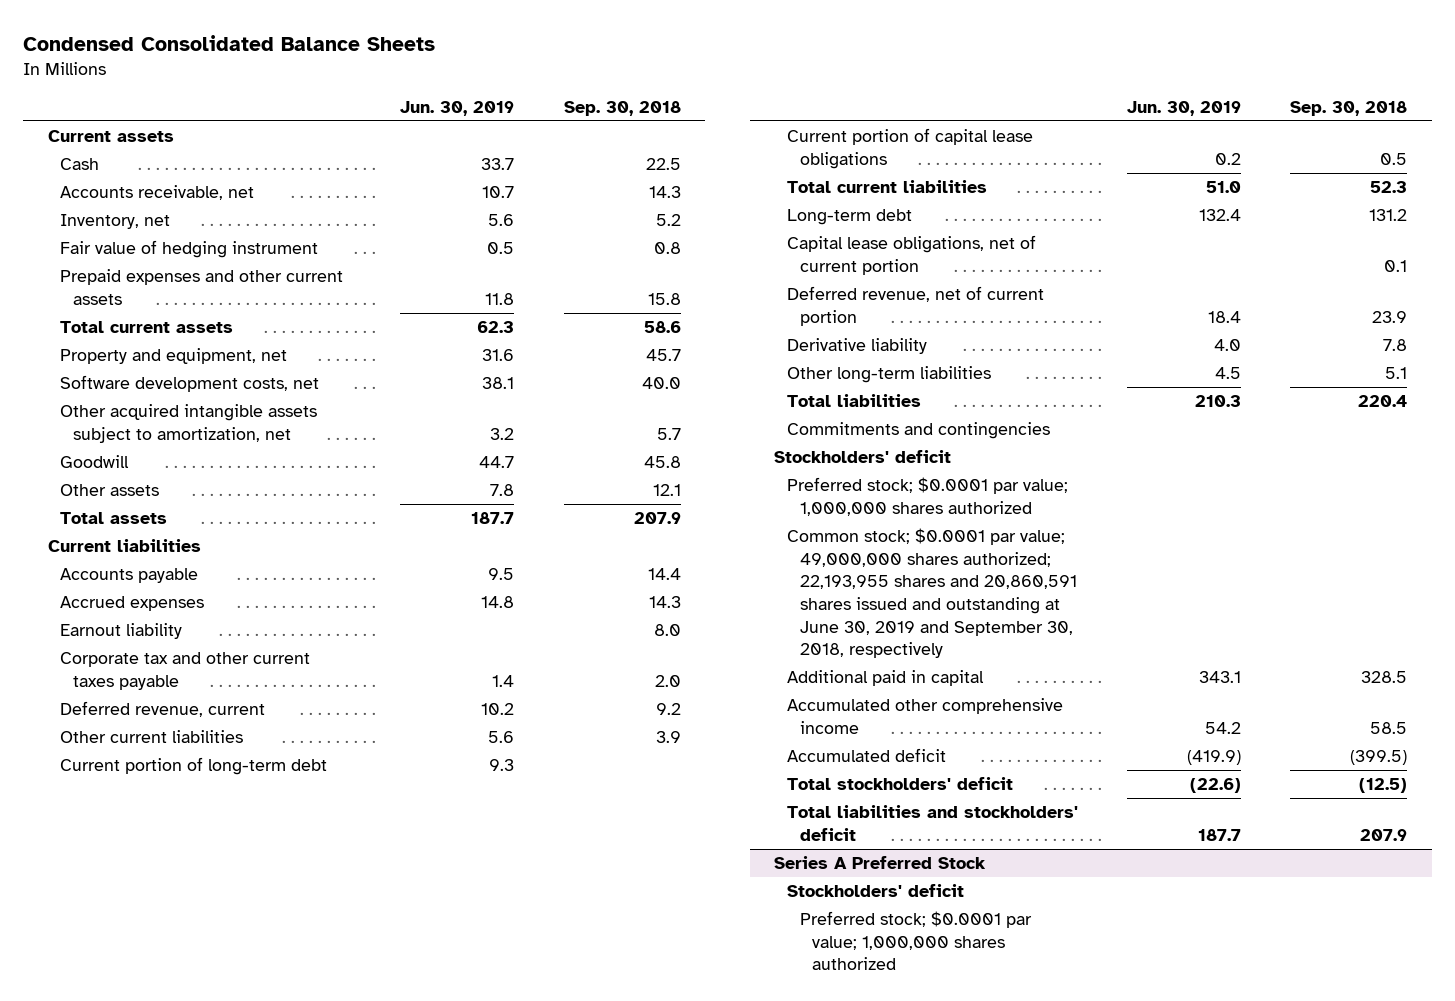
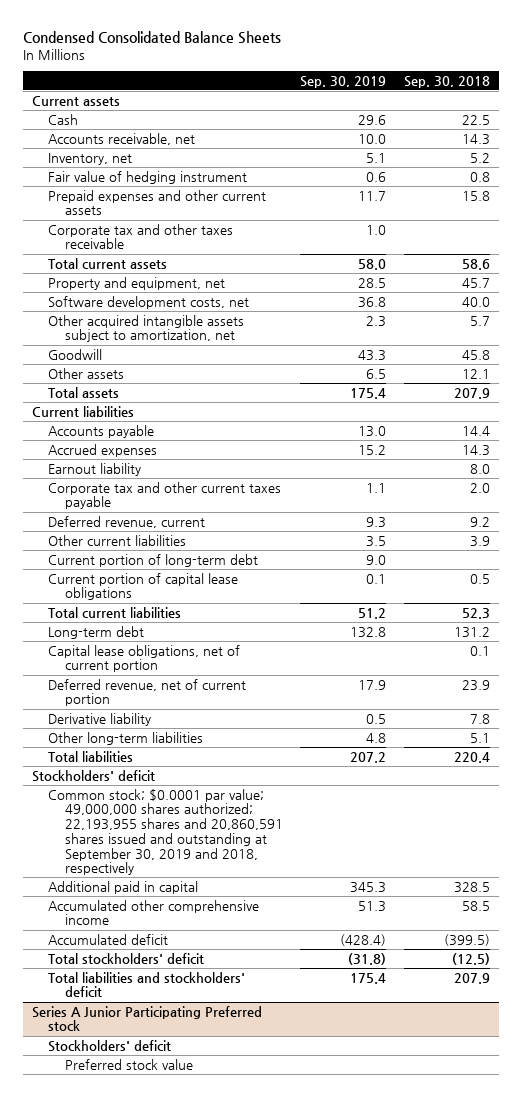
[400,101,515,117] Jun. 30, 2019 -> none
none -> [300,75,387,88] Sep. 30, 2019
none -> [48,223,234,250] Corporate tax and other taxes receivable
[786,422,1050,440] Commitments and contingencies -> none
[786,477,1068,516] Preferred stock; $0.0001 par value; 1,000,000 shares authorized -> none
[786,528,1077,659] Common stock; $0.0001 par value; 49,000,000 shares authorized; 22,193,955 shares and 20,860,591 shares issued and outstanding at June 30, 2019 and September 30, 2018, respectively -> [48,788,283,876] Common stock; $0.0001 par value; 49,000,000 shares authorized; 22,193,955 shares and 20,860,591 shares issued and outstanding at September 30, 2019 and 2018, respectively
[774,856,987,870] Series A Preferred Stock -> [31,1005,262,1032] Series A Junior Participating Preferred stock
[799,911,1032,971] Preferred stock; $0.0001 par value; 1,000,000 shares authorized -> [64,1058,193,1070] Preferred stock value

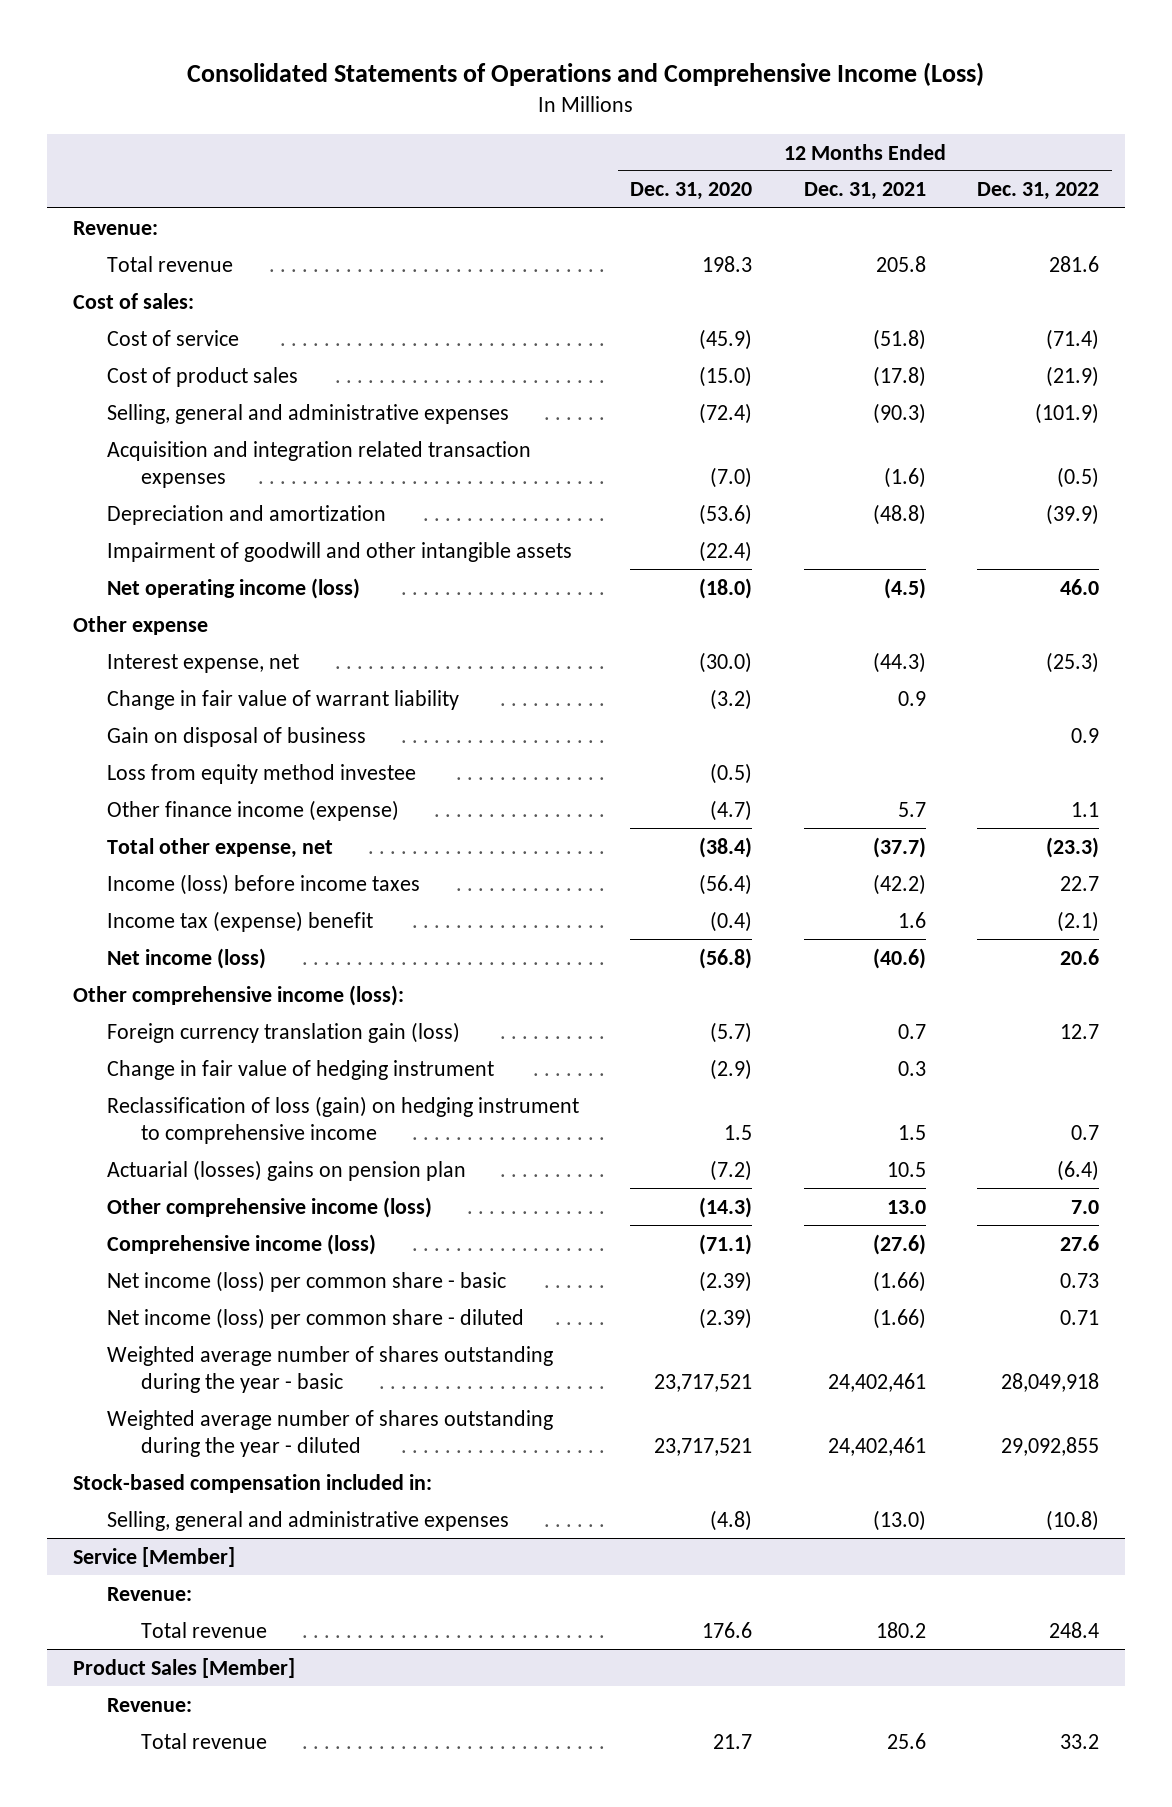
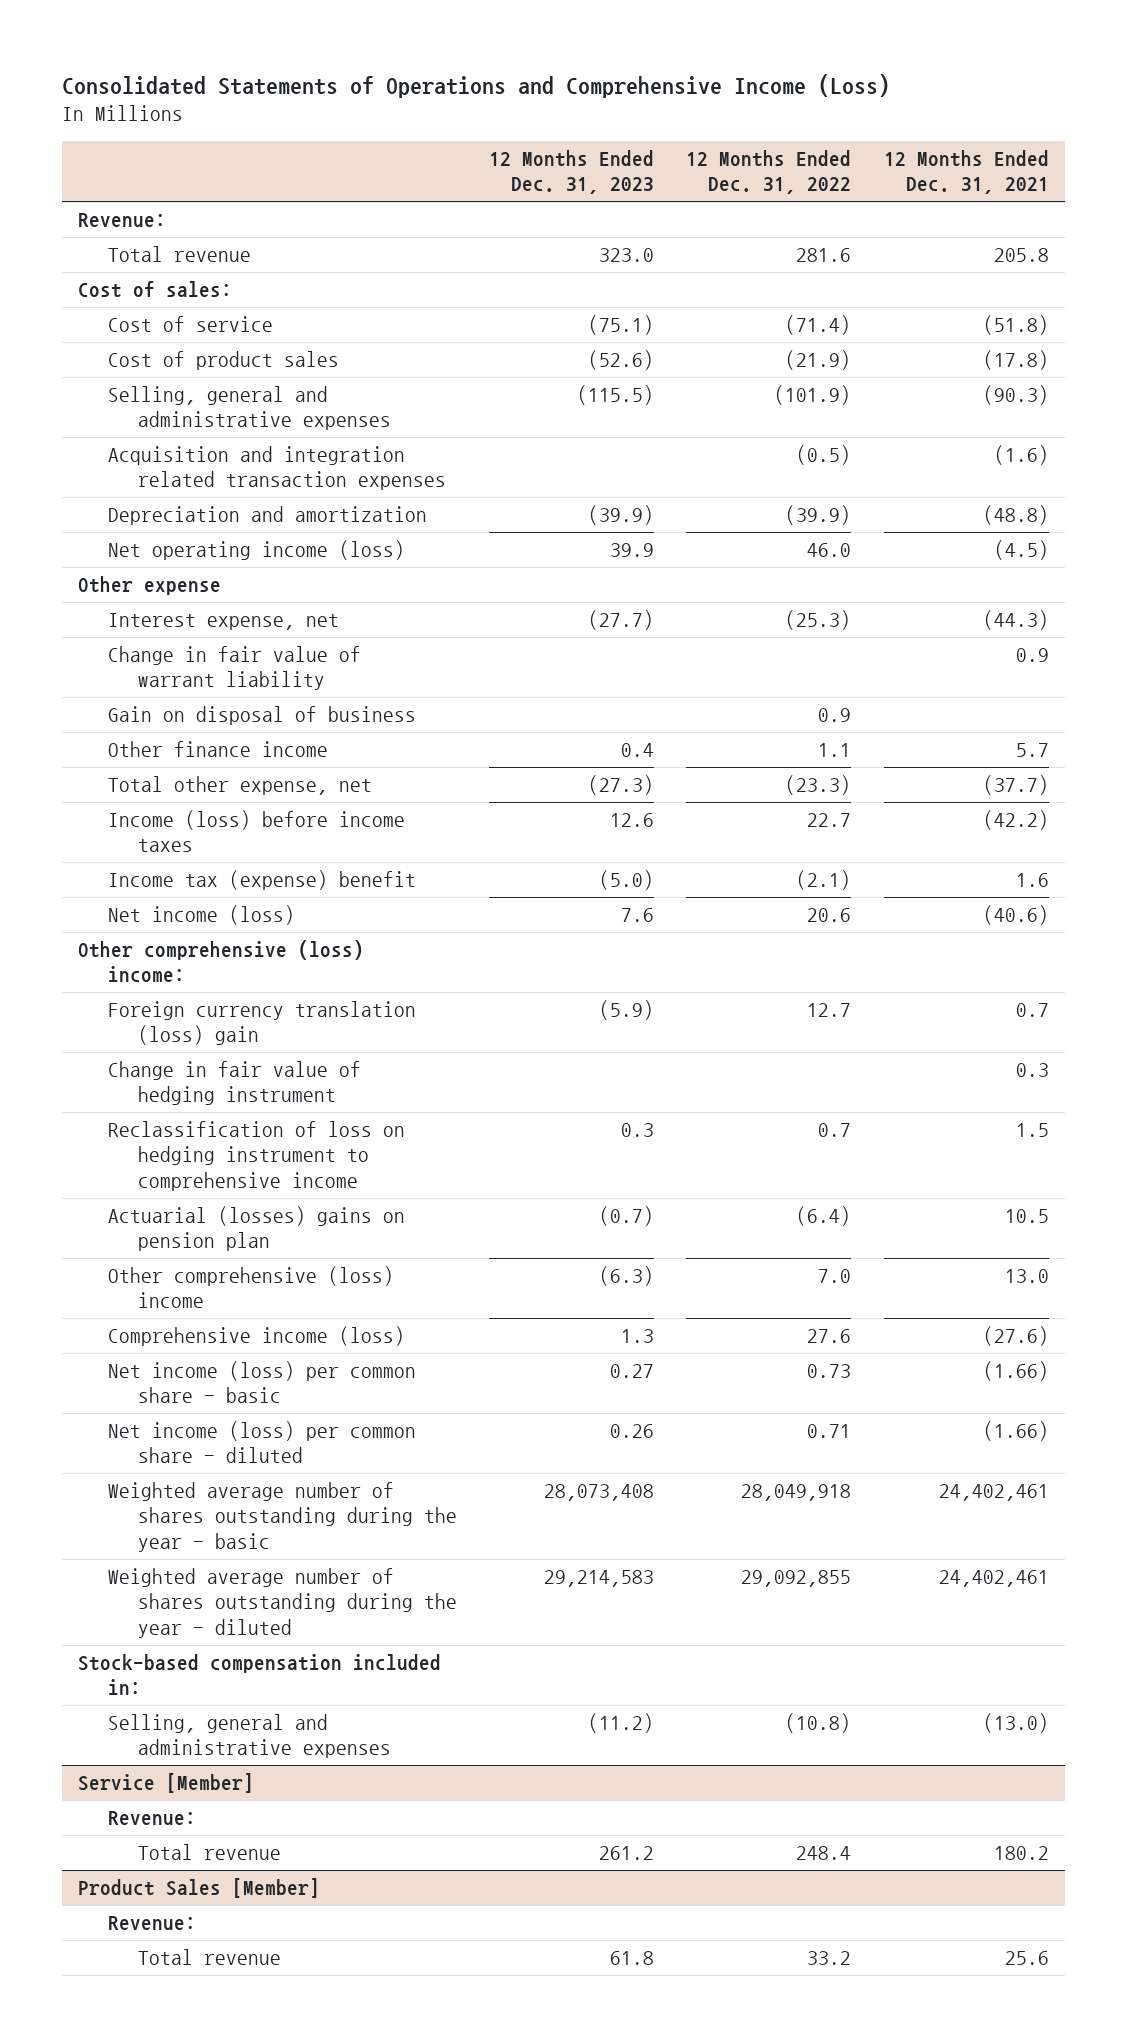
[630,182,753,201] Dec. 31, 2020 -> none
none -> [489,149,655,194] 12 Months Ended Dec. 31, 2023
[107,541,573,562] Impairment of goodwill and other intangible assets -> none
[107,763,417,784] Loss from equity method investee -> none
[107,799,400,821] Other finance income (expense) -> [107,741,328,758] Other finance income
[72,984,404,1006] Other comprehensive income (loss): -> [77,940,364,984] Other comprehensive (loss) income:
[107,1021,461,1043] Foreign currency translation gain (loss) -> [107,1001,416,1046] Foreign currency translation (loss) gain
[107,1095,580,1144] Reclassification of loss (gain) on hedging instrument to comprehensive income -> [107,1121,405,1191] Reclassification of loss on hedging instrument to comprehensive income
[107,1196,433,1218] Other comprehensive income (loss) -> [107,1266,394,1309] Other comprehensive (loss) income

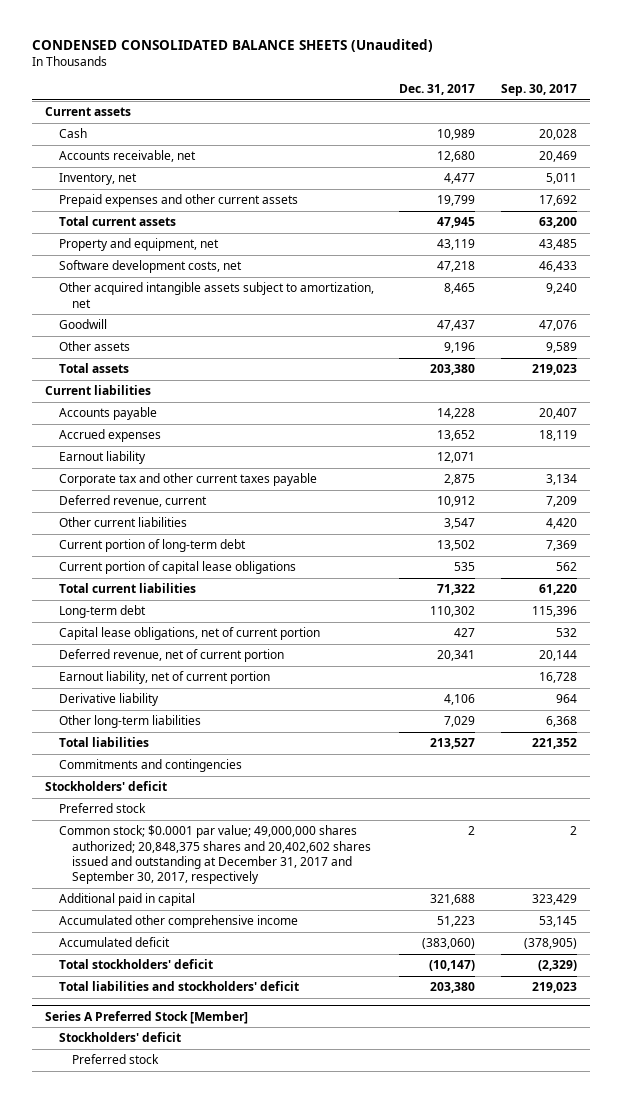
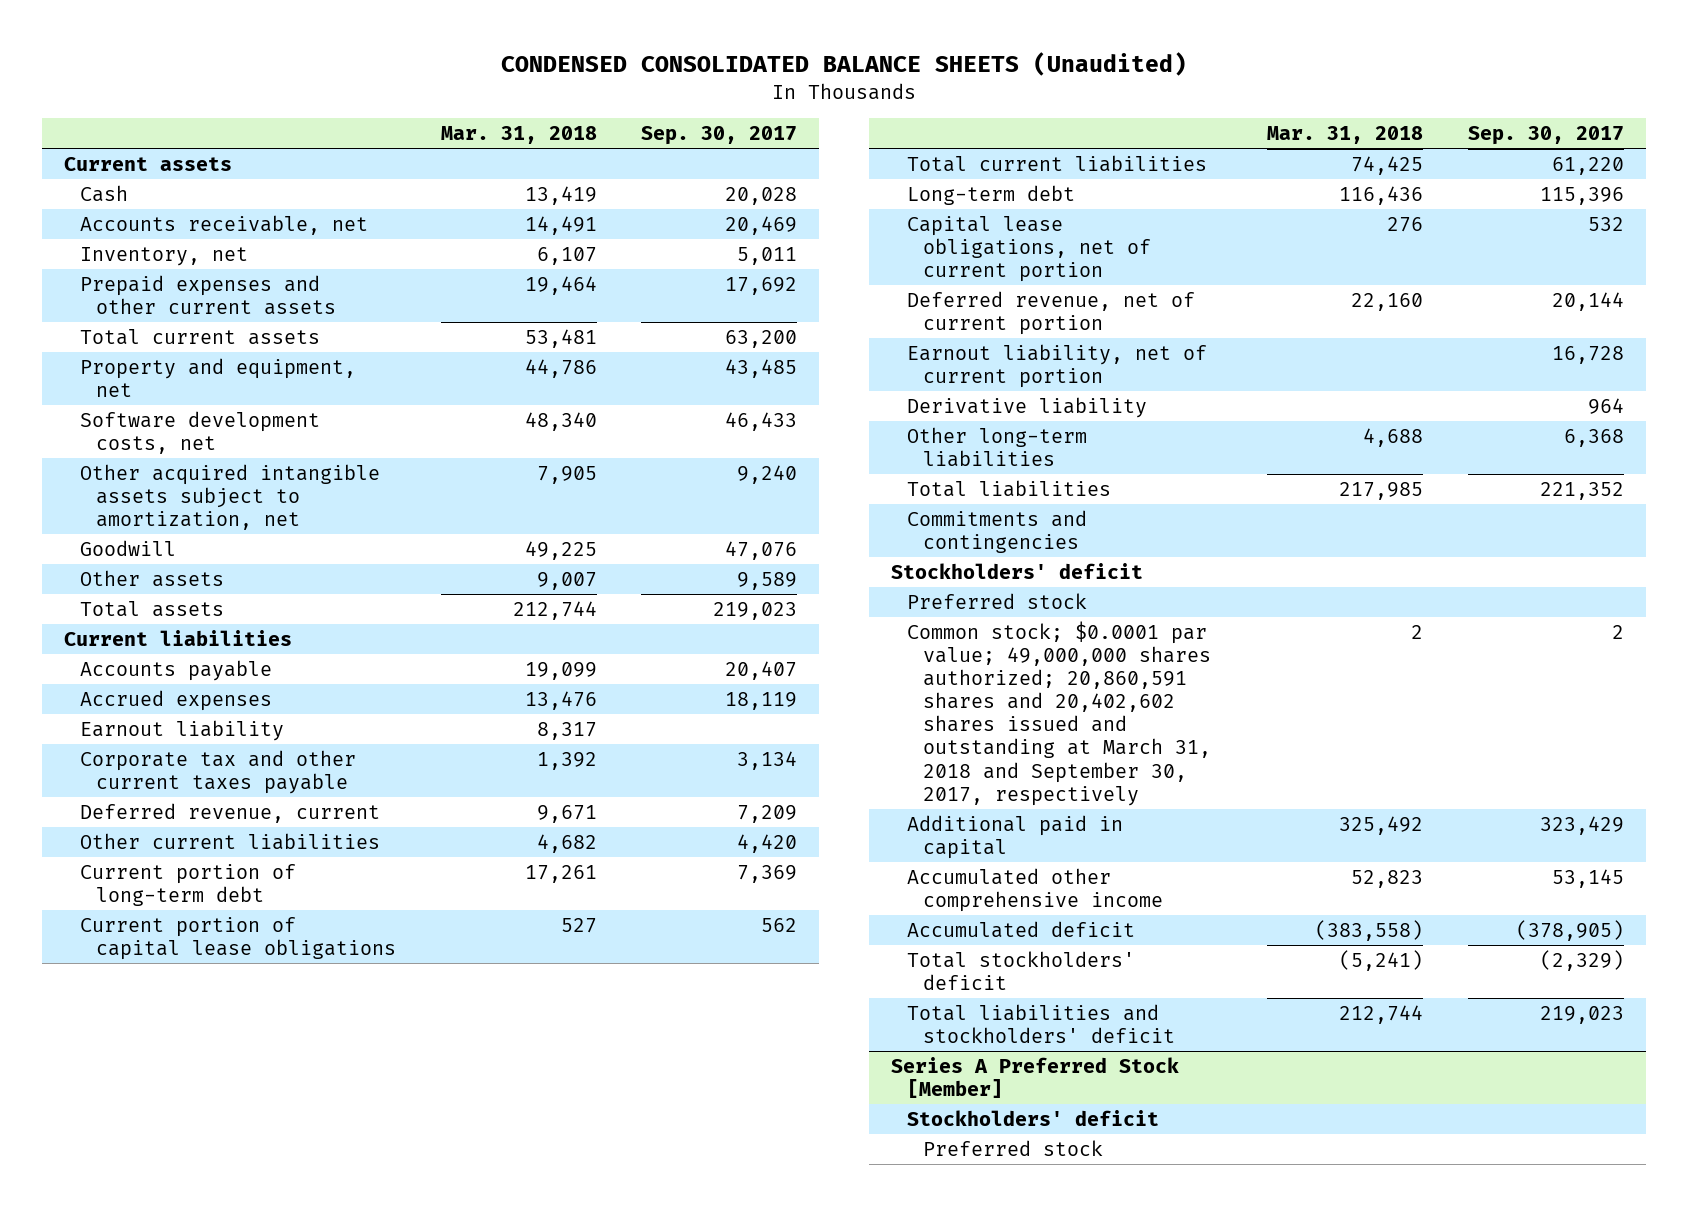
[399,84,476,96] Dec. 31, 2017 -> none
none -> [440,126,597,145] Mar. 31, 2018
[58,825,372,885] Common stock; $0.0001 par value; 49,000,000 shares authorized; 20,848,375 shares and 20,402,602 shares issued and outstanding at December 31, 2017 and September 30, 2017, respectively -> [906,620,1211,806] Common stock; $0.0001 par value; 49,000,000 shares authorized; 20,860,591 shares and 20,402,602 shares issued and outstanding at March 31, 2018 and September 30, 2017, respectively

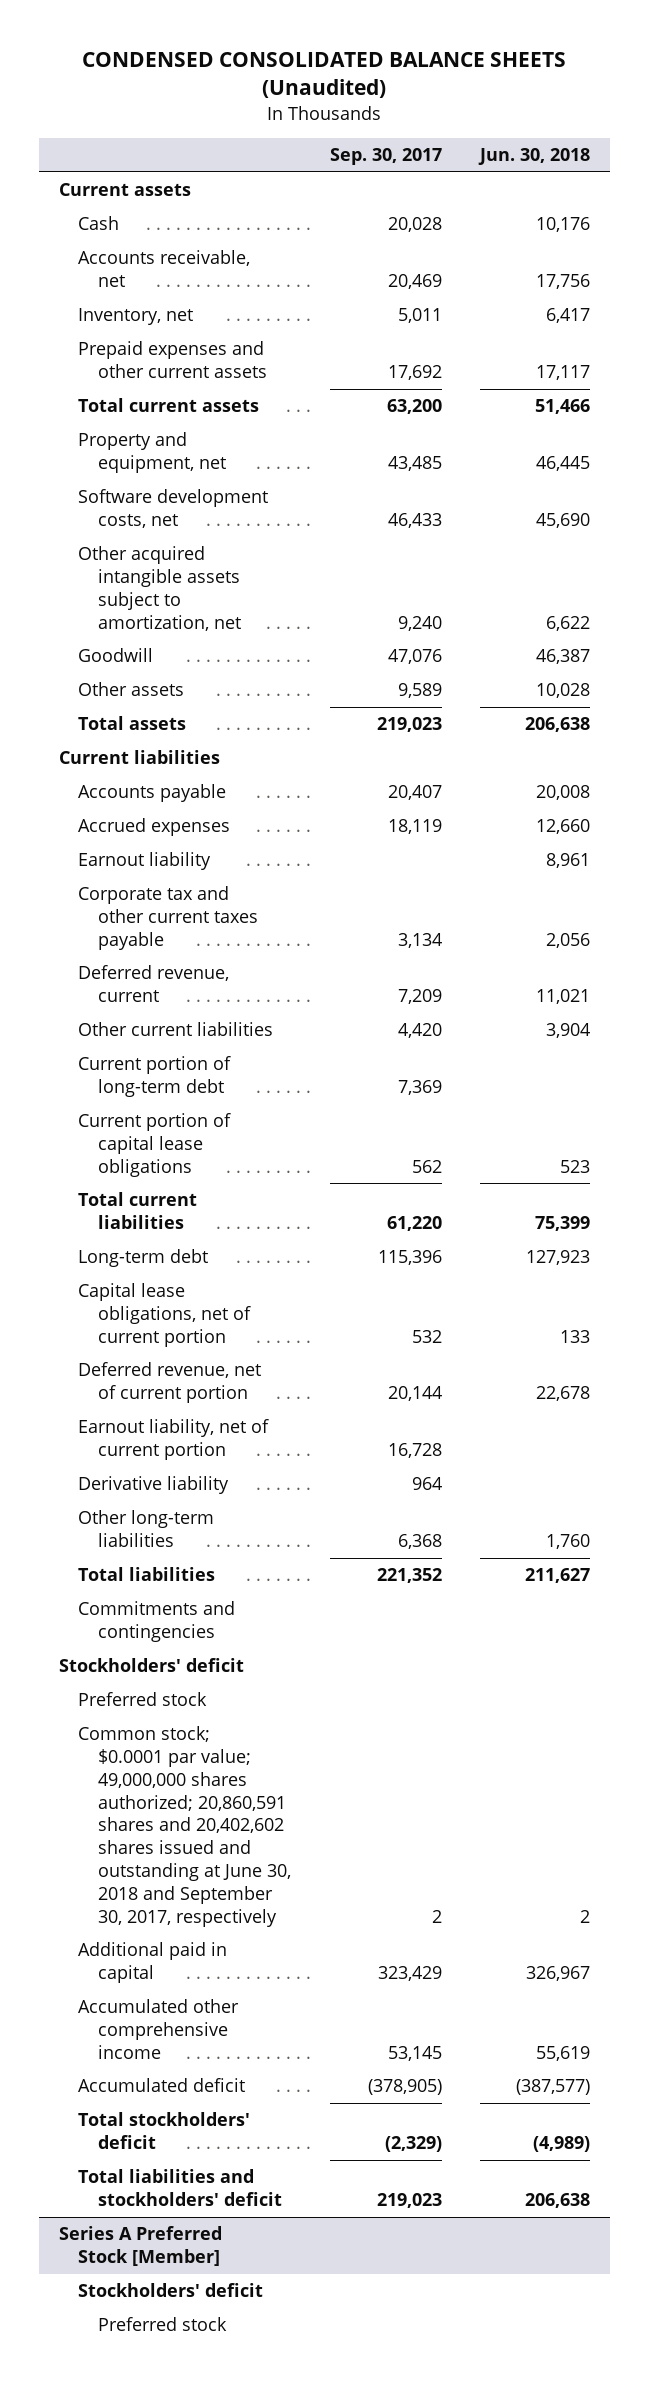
[440,126,597,145] Mar. 31, 2018 -> none
none -> [478,148,591,166] Jun. 30, 2018
[906,620,1211,806] Common stock; $0.0001 par value; 49,000,000 shares authorized; 20,860,591 shares and 20,402,602 shares issued and outstanding at March 31, 2018 and September 30, 2017, respectively -> [78,1726,292,1927] Common stock; $0.0001 par value; 49,000,000 shares authorized; 20,860,591 shares and 20,402,602 shares issued and outstanding at June 30, 2018 and September 30, 2017, respectively

